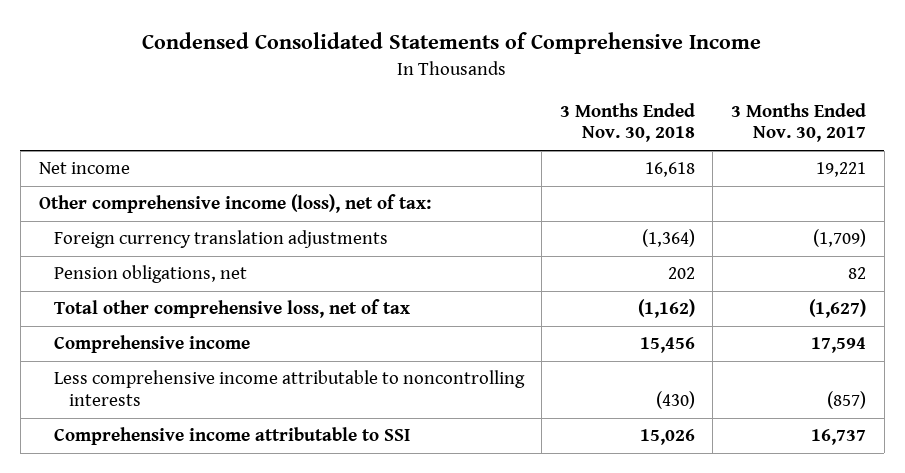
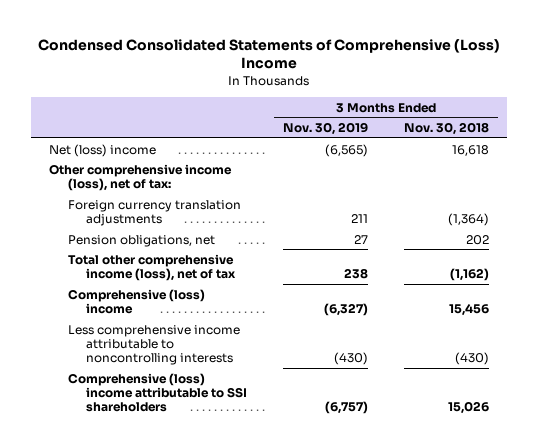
[142,32,762,55] Condensed Consolidated Statements of Comprehensive Income -> [38,38,501,70] Condensed Consolidated Statements of Comprehensive (Loss) Income
[731,102,867,143] 3 Months Ended Nov. 30, 2017 -> none
none -> [283,122,369,136] Nov. 30, 2019
[38,162,130,175] Net income -> [48,143,156,157] Net (loss) income
[53,299,410,319] Total other comprehensive loss, net of tax -> [67,253,237,281] Total other comprehensive income (loss), net of tax
[53,335,250,354] Comprehensive income -> [67,288,205,314] Comprehensive (loss) income
[53,427,410,446] Comprehensive income attributable to SSI -> [67,372,248,412] Comprehensive (loss) income attributable to SSI shareholders

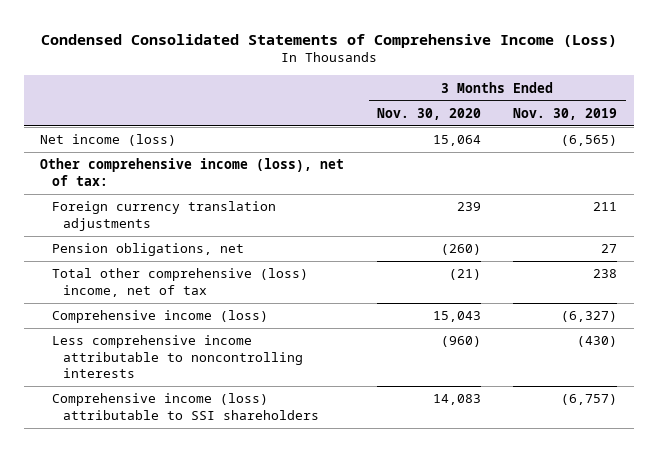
[38,38,501,70] Condensed Consolidated Statements of Comprehensive (Loss) Income -> [40,33,617,48] Condensed Consolidated Statements of Comprehensive Income (Loss)
[404,122,490,136] Nov. 30, 2018 -> none
none -> [376,107,481,120] Nov. 30, 2020
[48,143,156,157] Net (loss) income -> [40,134,177,147] Net income (loss)
[67,253,237,281] Total other comprehensive income (loss), net of tax -> [51,268,308,297] Total other comprehensive (loss) income, net of tax
[67,288,205,314] Comprehensive (loss) income -> [51,310,268,324] Comprehensive income (loss)
[67,372,248,412] Comprehensive (loss) income attributable to SSI shareholders -> [51,393,320,420] Comprehensive income (loss) attributable to SSI shareholders

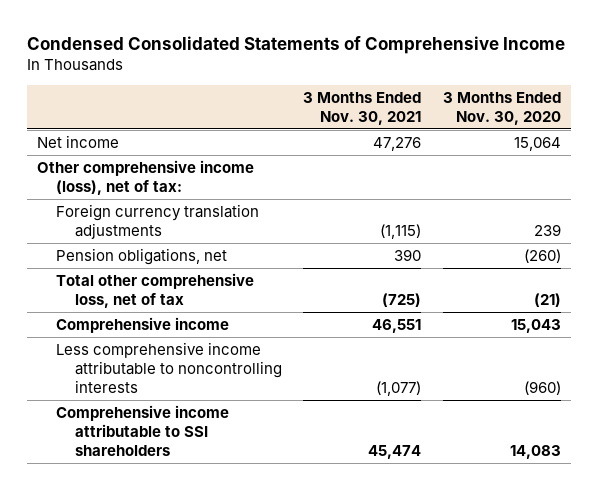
[40,33,617,48] Condensed Consolidated Statements of Comprehensive Income (Loss) -> [26,35,565,54] Condensed Consolidated Statements of Comprehensive Income
[513,107,618,120] Nov. 30, 2019 -> none
none -> [303,91,422,125] 3 Months Ended Nov. 30, 2021
[40,134,177,147] Net income (loss) -> [37,135,120,149] Net income
[51,268,308,297] Total other comprehensive (loss) income, net of tax -> [56,273,255,308] Total other comprehensive loss, net of tax
[51,310,268,324] Comprehensive income (loss) -> [56,317,230,334] Comprehensive income
[51,393,320,420] Comprehensive income (loss) attributable to SSI shareholders -> [56,405,230,456] Comprehensive income attributable to SSI shareholders

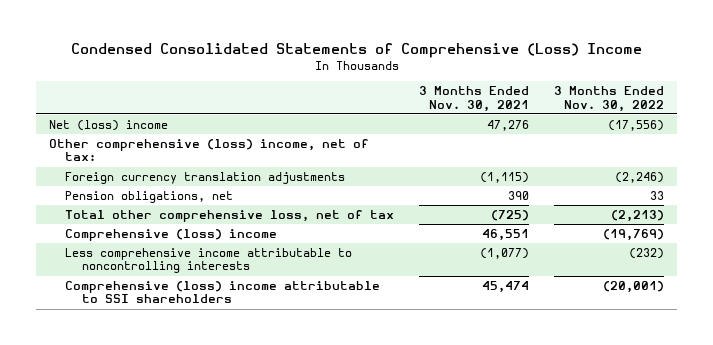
[26,35,565,54] Condensed Consolidated Statements of Comprehensive Income -> [70,43,642,59] Condensed Consolidated Statements of Comprehensive (Loss) Income
[442,91,561,125] 3 Months Ended Nov. 30, 2020 -> none
none -> [554,86,665,112] 3 Months Ended Nov. 30, 2022
[37,135,120,149] Net income -> [48,120,168,132] Net (loss) income
[37,160,255,195] Other comprehensive income (loss), net of tax: -> [48,139,369,162] Other comprehensive (loss) income, net of tax:
[56,317,230,334] Comprehensive income -> [65,229,278,242] Comprehensive (loss) income
[56,405,230,456] Comprehensive income attributable to SSI shareholders -> [65,281,381,304] Comprehensive (loss) income attributable to SSI shareholders

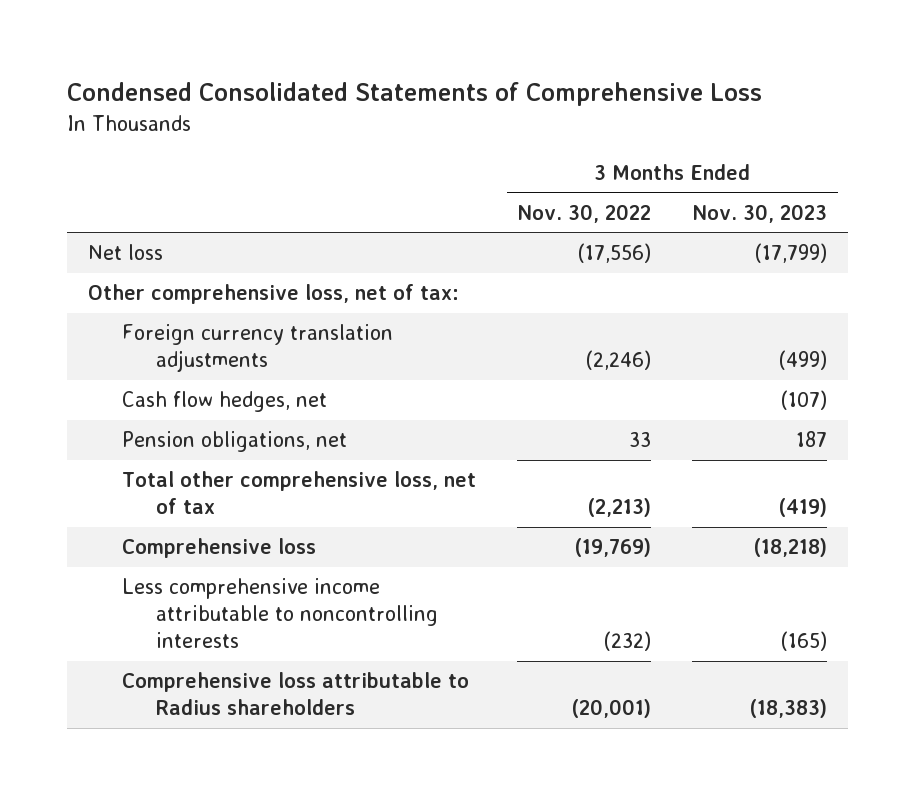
[70,43,642,59] Condensed Consolidated Statements of Comprehensive (Loss) Income -> [67,82,763,107] Condensed Consolidated Statements of Comprehensive Loss
[419,86,530,112] 3 Months Ended Nov. 30, 2021 -> none
none -> [692,203,828,223] Nov. 30, 2023
[48,120,168,132] Net (loss) income -> [88,244,164,261] Net loss
[48,139,369,162] Other comprehensive (loss) income, net of tax: -> [88,284,460,305] Other comprehensive loss, net of tax:
none -> [121,391,327,413] Cash flow hedges, net
[65,229,278,242] Comprehensive (loss) income -> [121,538,316,559] Comprehensive loss
[65,281,381,304] Comprehensive (loss) income attributable to SSI shareholders -> [121,672,469,716] Comprehensive loss attributable to Radius shareholders

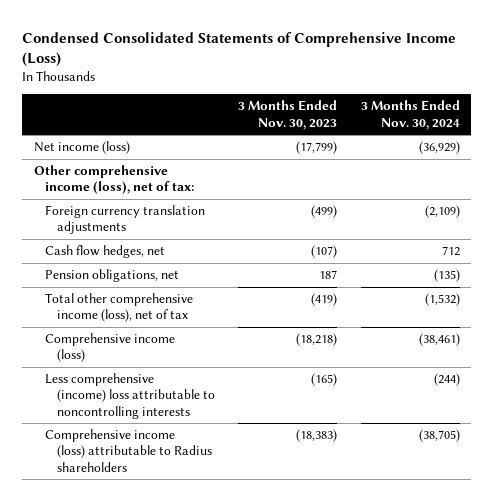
[67,82,763,107] Condensed Consolidated Statements of Comprehensive Loss -> [21,31,456,68] Condensed Consolidated Statements of Comprehensive Income (Loss)
[517,203,652,223] Nov. 30, 2022 -> none
none -> [360,100,460,130] 3 Months Ended Nov. 30, 2024
[88,244,164,261] Net loss -> [33,141,130,155] Net income (loss)
[88,284,460,305] Other comprehensive loss, net of tax: -> [33,165,195,195] Other comprehensive income (loss), net of tax:
[121,471,476,515] Total other comprehensive loss, net of tax -> [45,293,194,323] Total other comprehensive income (loss), net of tax
[121,538,316,559] Comprehensive loss -> [45,333,176,363] Comprehensive income (loss)
[121,578,438,649] Less comprehensive income attributable to noncontrolling interests -> [45,373,216,419] Less comprehensive (income) loss attributable to noncontrolling interests
[121,672,469,716] Comprehensive loss attributable to Radius shareholders -> [45,429,213,472] Comprehensive income (loss) attributable to Radius shareholders

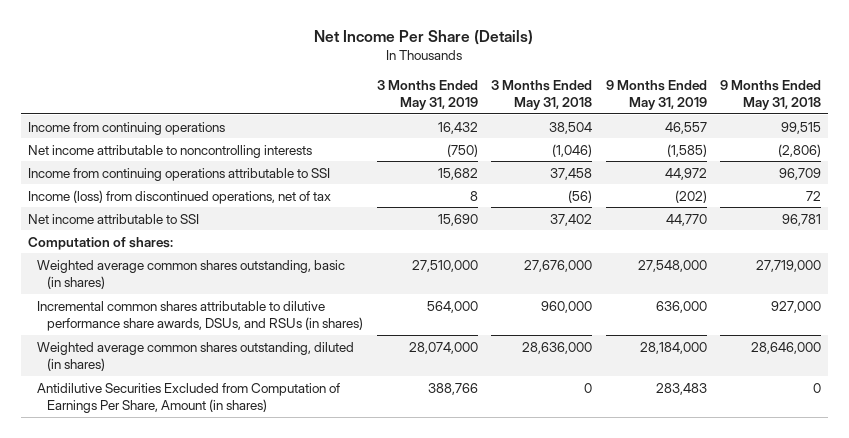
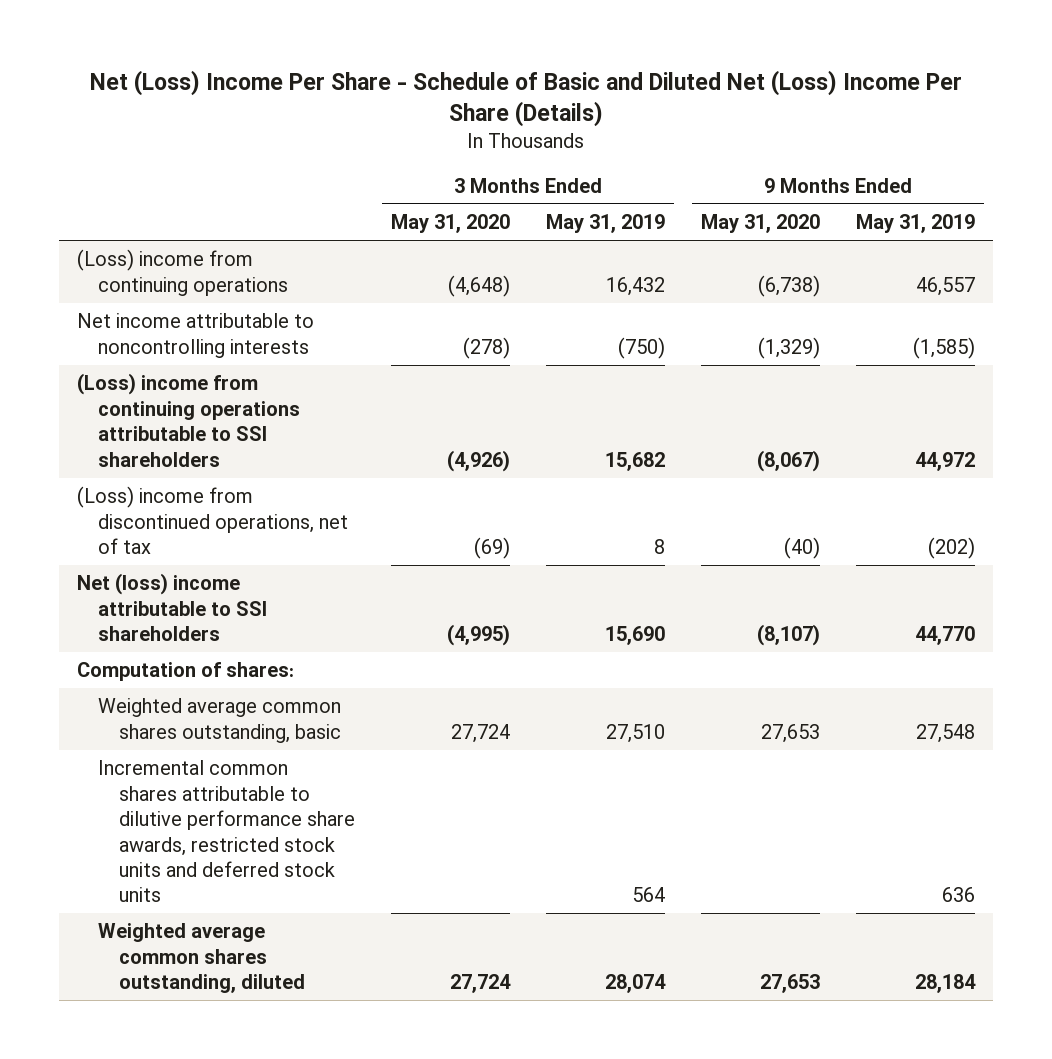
[314,29,534,45] Net Income Per Share (Details) -> [89,69,962,127] Net (Loss) Income Per Share - Schedule of Basic and Diluted Net (Loss) Income Per Share (Details)
[491,79,593,111] 3 Months Ended May 31, 2018 -> none
[720,79,822,111] 9 Months Ended May 31, 2018 -> none
none -> [391,214,511,234] May 31, 2020
none -> [700,214,820,234] May 31, 2020
[27,121,225,135] Income from continuing operations -> [76,249,289,296] (Loss) income from continuing operations
[27,167,330,181] Income from continuing operations attributable to SSI -> [76,373,301,467] (Loss) income from continuing operations attributable to SSI shareholders
[27,189,331,204] Income (loss) from discontinued operations, net of tax -> [76,486,349,555] (Loss) income from discontinued operations, net of tax
[27,213,199,224] Net income attributable to SSI -> [76,573,268,642] Net (loss) income attributable to SSI shareholders
[37,382,341,413] Antidilutive Securities Excluded from Computation of Earnings Per Share, Amount (in shares) -> none
[37,259,346,289] Weighted average common shares outstanding, basic (in shares) -> [98,698,342,743] Weighted average common shares outstanding, basic
[411,259,478,272] 27,510,000 -> [606,723,666,743] 27,510
[637,259,707,272] 27,548,000 -> [915,723,975,743] 27,548
[37,300,363,331] Incremental common shares attributable to dilutive performance share awards, DSUs, and RSUs (in shares) -> [98,760,356,903] Incremental common shares attributable to dilutive performance share awards, restricted stock units and deferred stock units
[426,300,478,313] 564,000 -> [632,887,666,903] 564
[655,300,707,313] 636,000 -> [941,887,975,903] 636
[37,341,355,371] Weighted average common shares outstanding, diluted (in shares) -> [98,923,306,994] Weighted average common shares outstanding, diluted
[408,341,478,354] 28,074,000 -> [605,974,667,994] 28,074
[639,341,707,354] 28,184,000 -> [914,974,976,994] 28,184

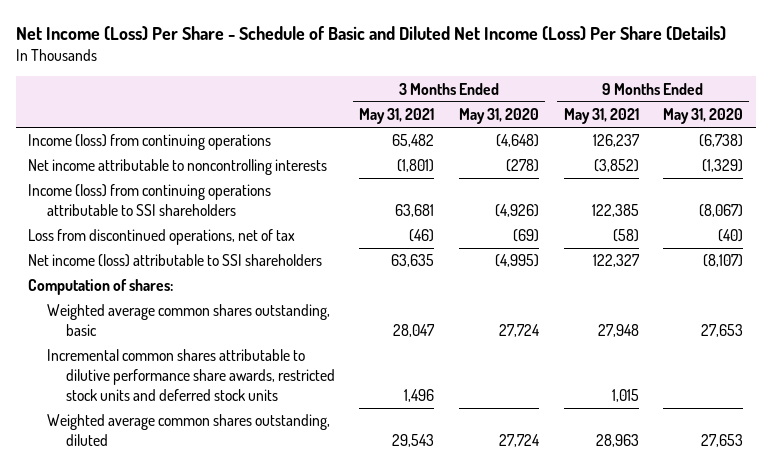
[89,69,962,127] Net (Loss) Income Per Share - Schedule of Basic and Diluted Net (Loss) Income Per Share (Details) -> [15,25,726,41] Net Income (Loss) Per Share - Schedule of Basic and Diluted Net Income (Loss) Per Share (Details)
[546,214,666,234] May 31, 2019 -> none
[855,214,975,234] May 31, 2019 -> none
none -> [359,108,435,125] May 31, 2021
none -> [563,108,639,125] May 31, 2021
[76,249,289,296] (Loss) income from continuing operations -> [27,134,271,151] Income (loss) from continuing operations
[76,373,301,467] (Loss) income from continuing operations attributable to SSI shareholders -> [27,184,271,217] Income (loss) from continuing operations attributable to SSI shareholders
[76,486,349,555] (Loss) income from discontinued operations, net of tax -> [27,229,295,246] Loss from discontinued operations, net of tax
[76,573,268,642] Net (loss) income attributable to SSI shareholders -> [27,254,322,268] Net income (loss) attributable to SSI shareholders

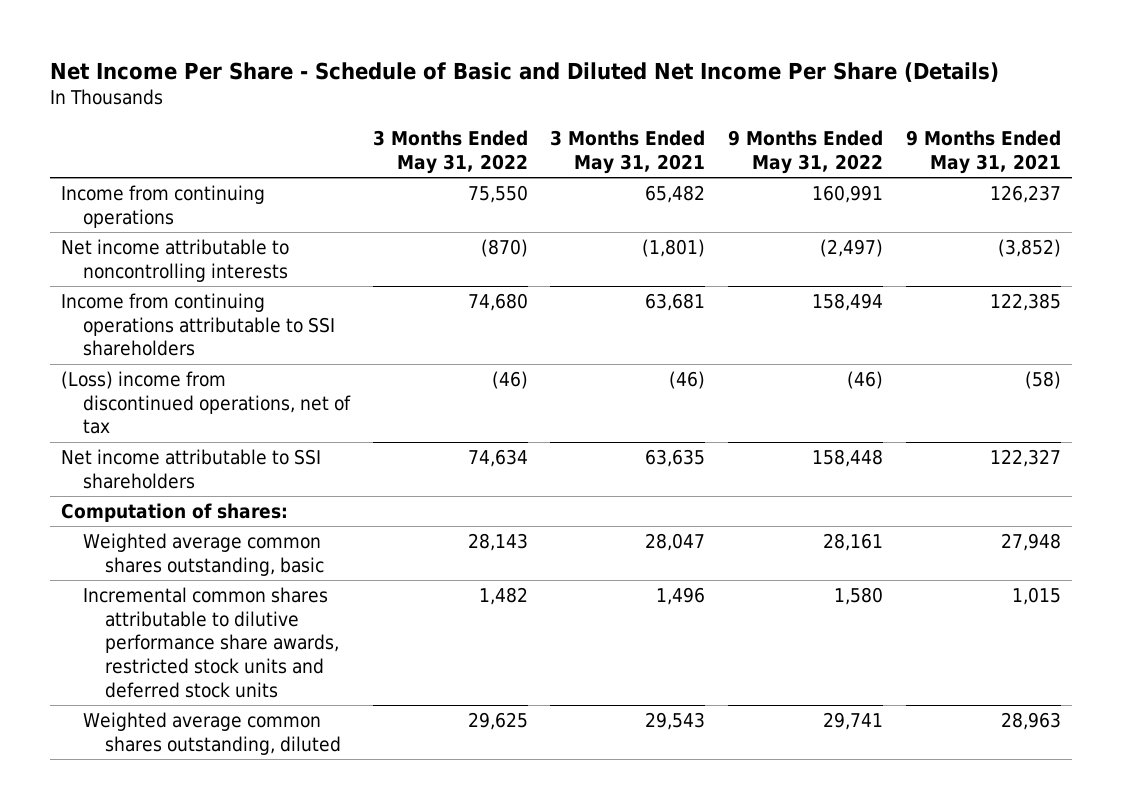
[15,25,726,41] Net Income (Loss) Per Share - Schedule of Basic and Diluted Net Income (Loss) Per Share (Details) -> [49,61,999,82] Net Income Per Share - Schedule of Basic and Diluted Net Income Per Share (Details)
[459,108,540,125] May 31, 2020 -> none
[663,108,744,125] May 31, 2020 -> none
none -> [372,130,528,175] 3 Months Ended May 31, 2022
none -> [728,130,884,175] 9 Months Ended May 31, 2022
[27,134,271,151] Income (loss) from continuing operations -> [60,185,265,228] Income from continuing operations
[27,184,271,217] Income (loss) from continuing operations attributable to SSI shareholders -> [60,293,335,357] Income from continuing operations attributable to SSI shareholders
[27,229,295,246] Loss from discontinued operations, net of tax -> [60,371,351,435] (Loss) income from discontinued operations, net of tax
[27,254,322,268] Net income (loss) attributable to SSI shareholders -> [60,449,321,489] Net income attributable to SSI shareholders

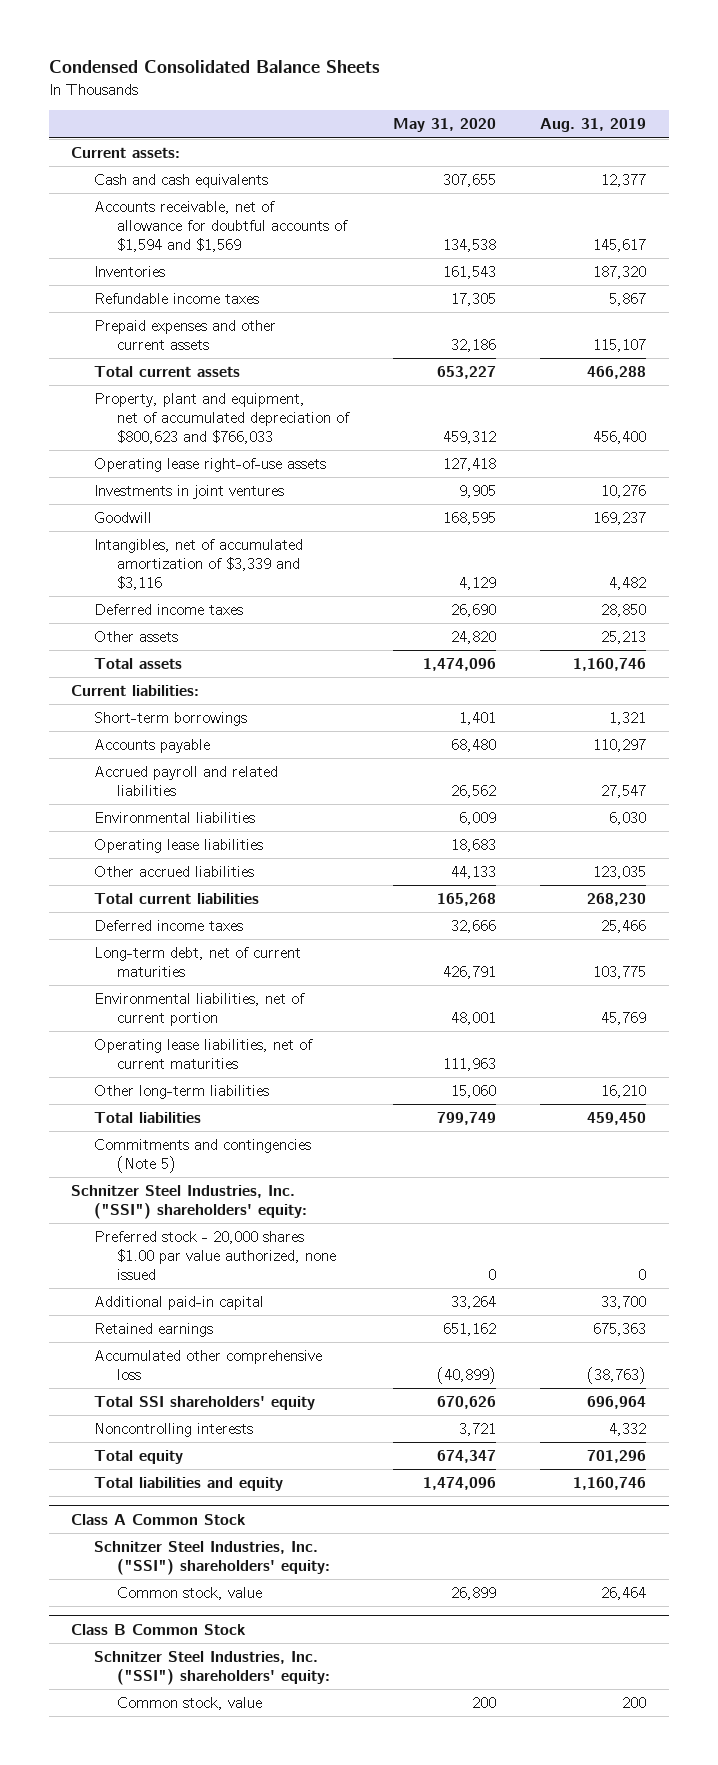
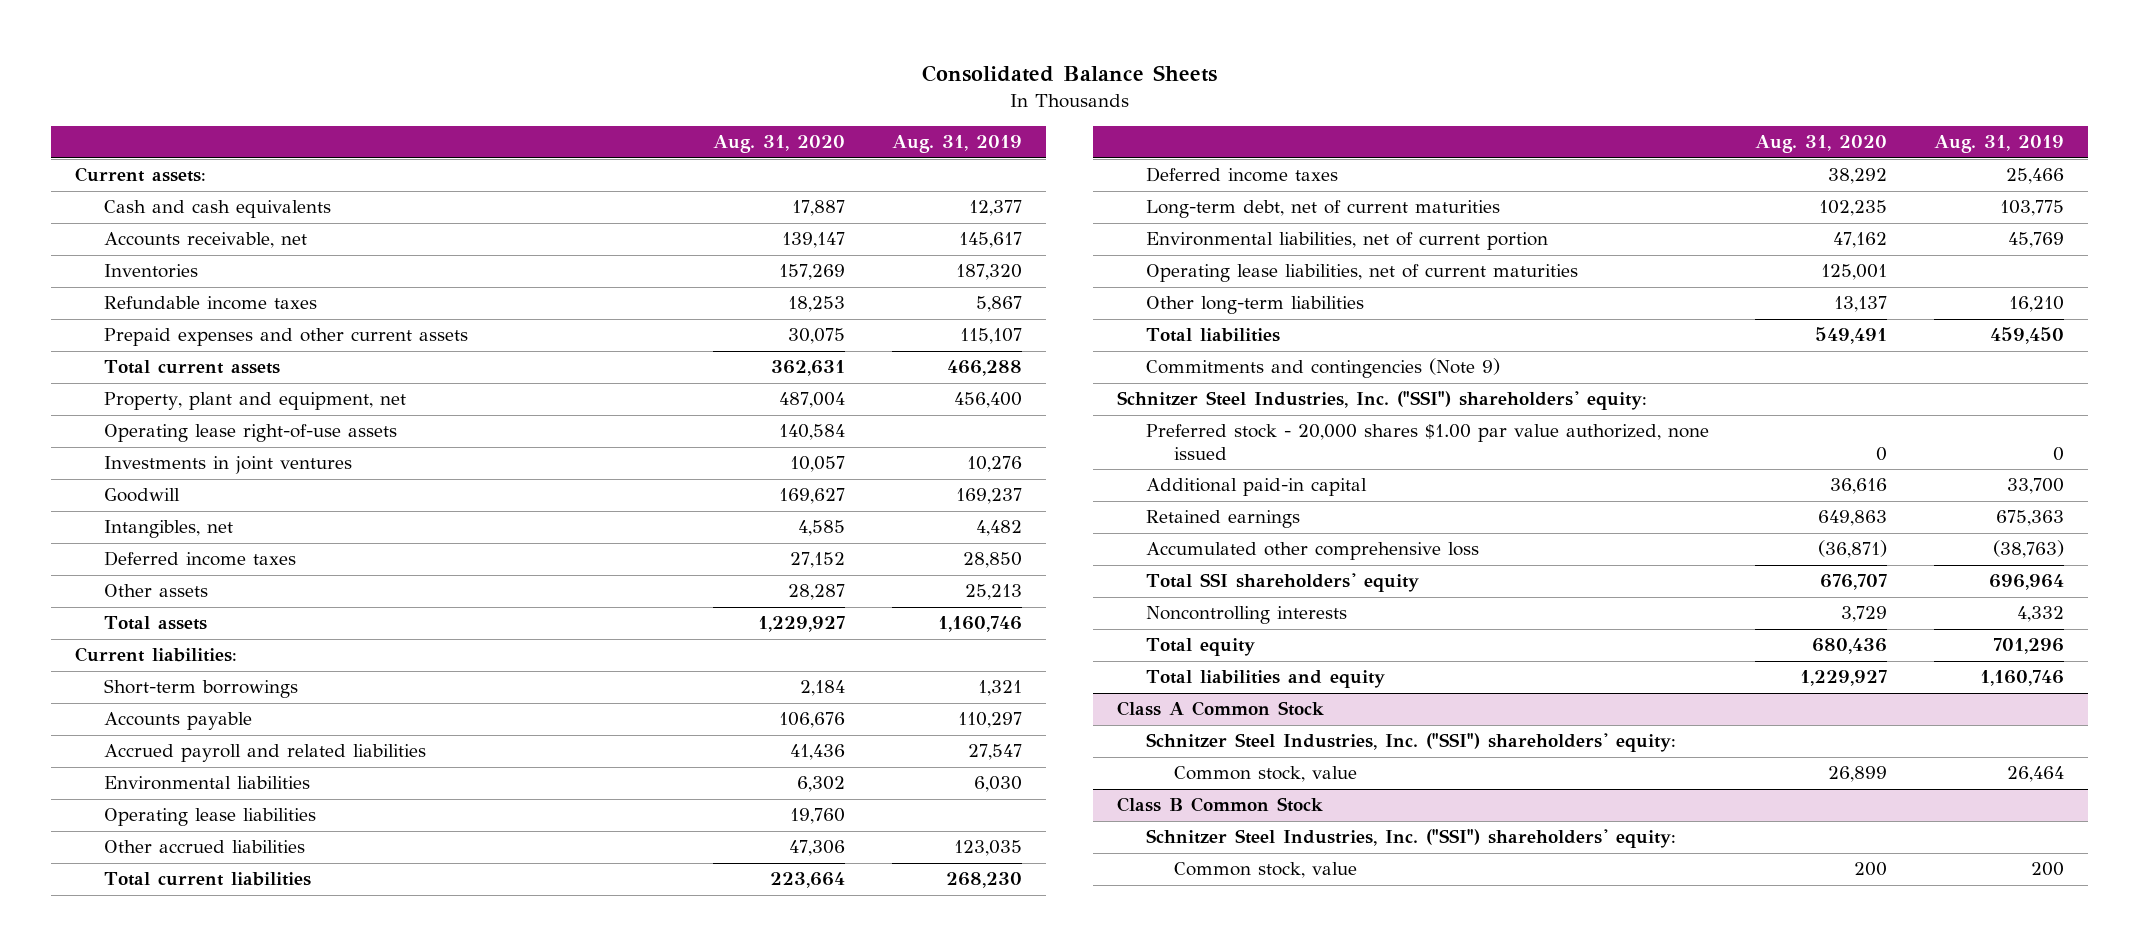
[49,60,381,74] Condensed Consolidated Balance Sheets -> [921,65,1217,83] Consolidated Balance Sheets
[392,118,496,133] May 31, 2020 -> none
none -> [713,135,846,154] Aug. 31, 2020
[93,201,348,253] Accounts receivable, net of allowance for doubtful accounts of $1,594 and $1,569 -> [103,232,307,249] Accounts receivable, net
[93,393,350,445] Property, plant and equipment, net of accumulated depreciation of $800,623 and $766,033 -> [103,392,406,411] Property, plant and equipment, net
[93,539,303,591] Intangibles, net of accumulated amortization of $3,339 and $3,116 -> [103,520,233,539] Intangibles, net
[93,1139,311,1174] Commitments and contingencies (Note 5) -> [1145,358,1500,379] Commitments and contingencies (Note 9)

